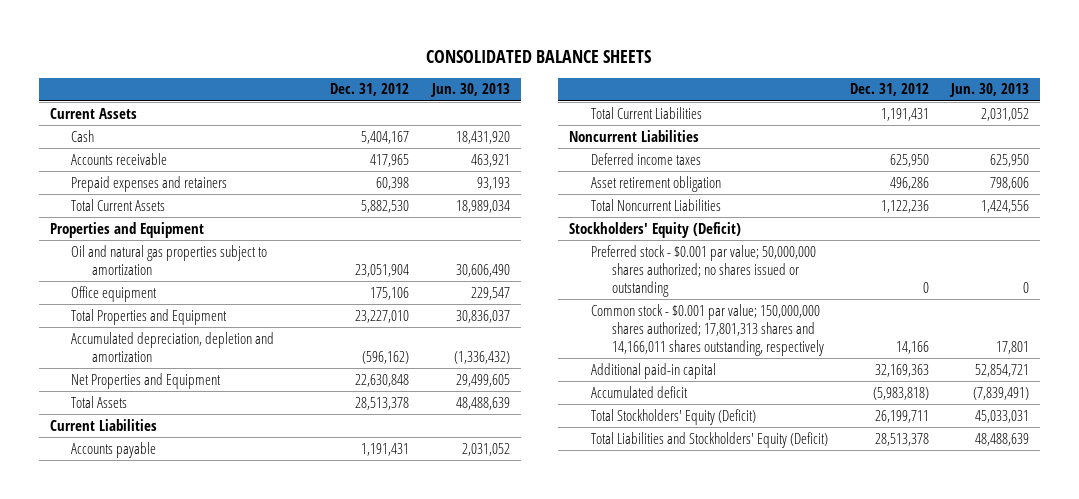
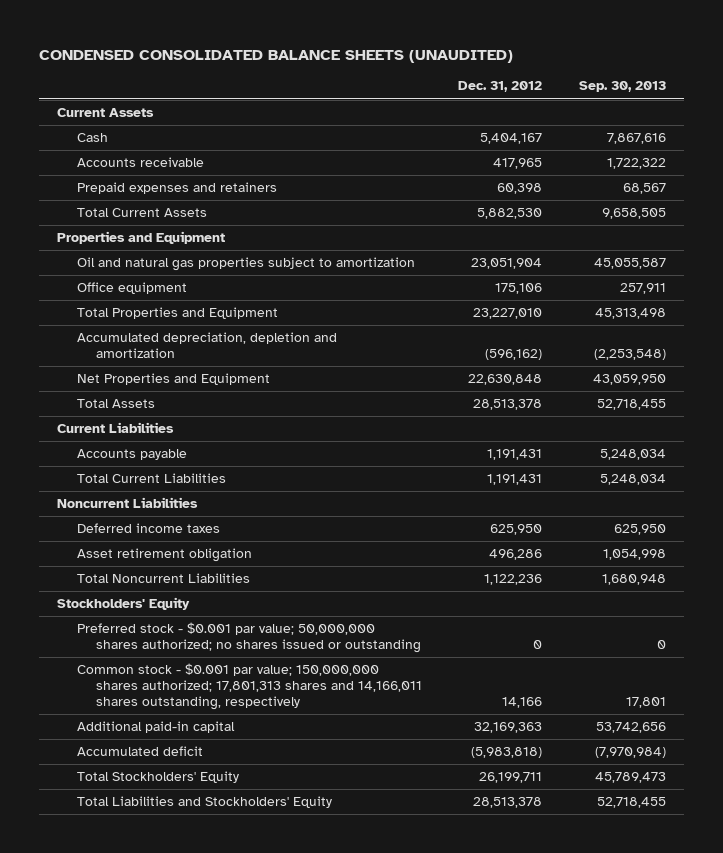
[426,49,652,63] CONSOLIDATED BALANCE SHEETS -> [39,49,514,63] CONDENSED CONSOLIDATED BALANCE SHEETS (UNAUDITED)
[429,83,510,98] Jun. 30, 2013 -> none
none -> [578,81,666,93] Sep. 30, 2013
[569,221,742,238] Stockholders' Equity (Deficit) -> [57,597,191,611] Stockholders' Equity
[590,408,756,425] Total Stockholders' Equity (Deficit) -> [76,771,239,784] Total Stockholders' Equity
[590,431,828,448] Total Liabilities and Stockholders' Equity (Deficit) -> [76,796,332,809] Total Liabilities and Stockholders' Equity

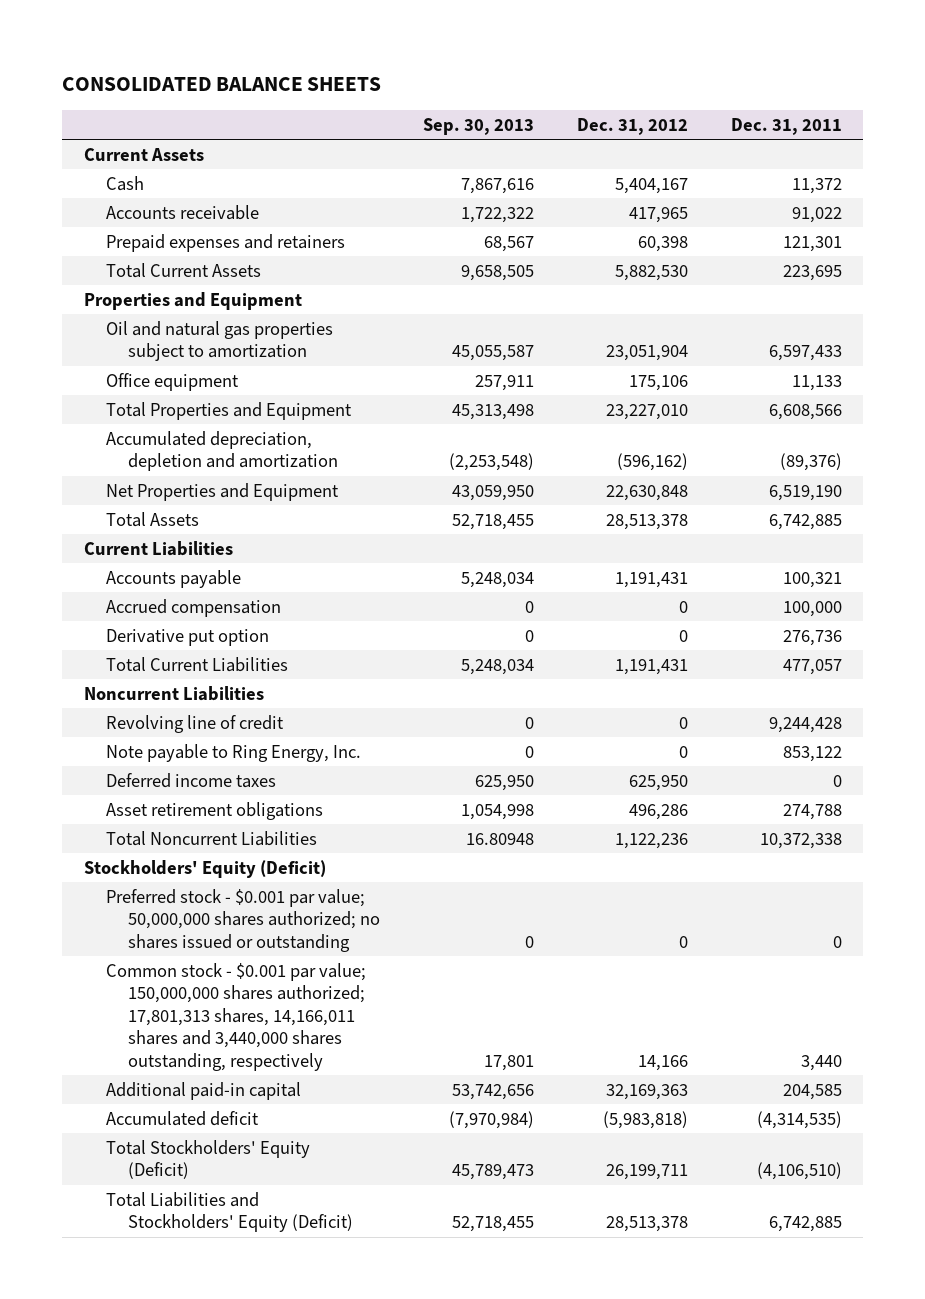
[39,49,514,63] CONDENSED CONSOLIDATED BALANCE SHEETS (UNAUDITED) -> [62,77,382,92] CONSOLIDATED BALANCE SHEETS
none -> [730,117,842,135] Dec. 31, 2011
none -> [105,598,281,617] Accrued compensation
none -> [105,628,269,646] Derivative put option
none -> [105,714,284,733] Revolving line of credit
none -> [105,743,361,762] Note payable to Ring Energy, Inc.
[76,548,252,563] Asset retirement obligation -> [105,801,323,820] Asset retirement obligations
[601,574,666,586] 1,680,948 -> [466,832,535,845] 16.80948
[57,597,191,611] Stockholders' Equity -> [83,859,326,878] Stockholders' Equity (Deficit)
[76,663,422,710] Common stock - $0.001 par value; 150,000,000 shares authorized; 17,801,313 shares and 14,166,011 shares outstanding, respectively -> [105,962,366,1072] Common stock - $0.001 par value; 150,000,000 shares authorized; 17,801,313 shares, 14,166,011 shares and 3,440,000 shares outstanding, respectively
[76,771,239,784] Total Stockholders' Equity -> [105,1139,310,1180] Total Stockholders' Equity (Deficit)
[76,796,332,809] Total Liabilities and Stockholders' Equity -> [105,1191,354,1233] Total Liabilities and Stockholders' Equity (Deficit)

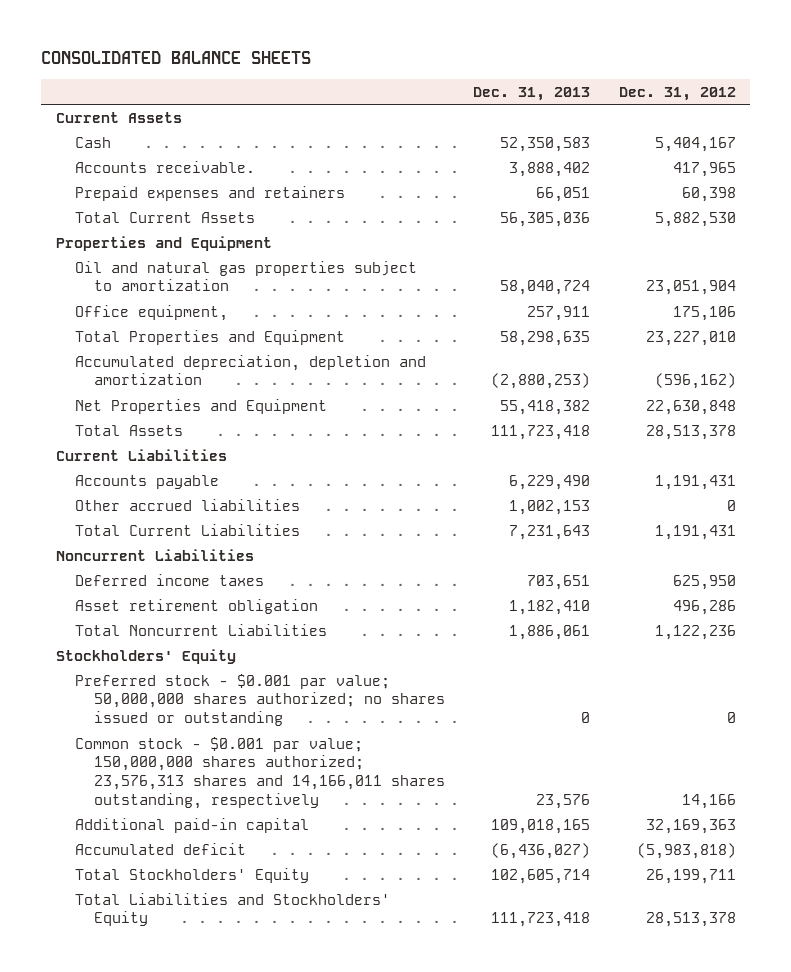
[423,117,535,135] Sep. 30, 2013 -> none
[730,117,842,135] Dec. 31, 2011 -> none
none -> [473,86,591,101] Dec. 31, 2013
[105,204,259,220] Accounts receivable -> [74,160,255,173] Accounts receivable.
[105,372,239,391] Office equipment -> [74,304,228,321] Office equipment,
[105,598,281,617] Accrued compensation -> none
[105,628,269,646] Derivative put option -> none
none -> [74,498,300,511] Other accrued liabilities
[105,714,284,733] Revolving line of credit -> none
[105,743,361,762] Note payable to Ring Energy, Inc. -> none
[105,801,323,820] Asset retirement obligations -> [74,598,318,614] Asset retirement obligation
[83,859,326,878] Stockholders' Equity (Deficit) -> [55,648,236,664] Stockholders' Equity
[105,962,366,1072] Common stock - $0.001 par value; 150,000,000 shares authorized; 17,801,313 shares, 14,166,011 shares and 3,440,000 shares outstanding, respectively -> [74,736,445,809] Common stock - $0.001 par value; 150,000,000 shares authorized; 23,576,313 shares and 14,166,011 shares outstanding, respectively
[105,1139,310,1180] Total Stockholders' Equity (Deficit) -> [74,867,309,883] Total Stockholders' Equity
[105,1191,354,1233] Total Liabilities and Stockholders' Equity (Deficit) -> [74,892,390,927] Total Liabilities and Stockholders' Equity

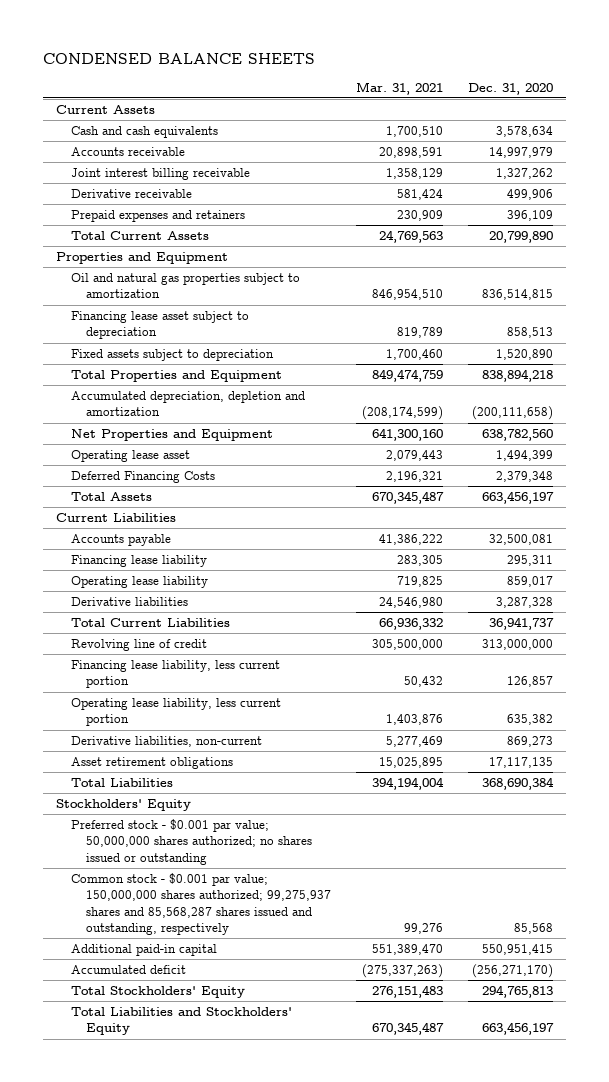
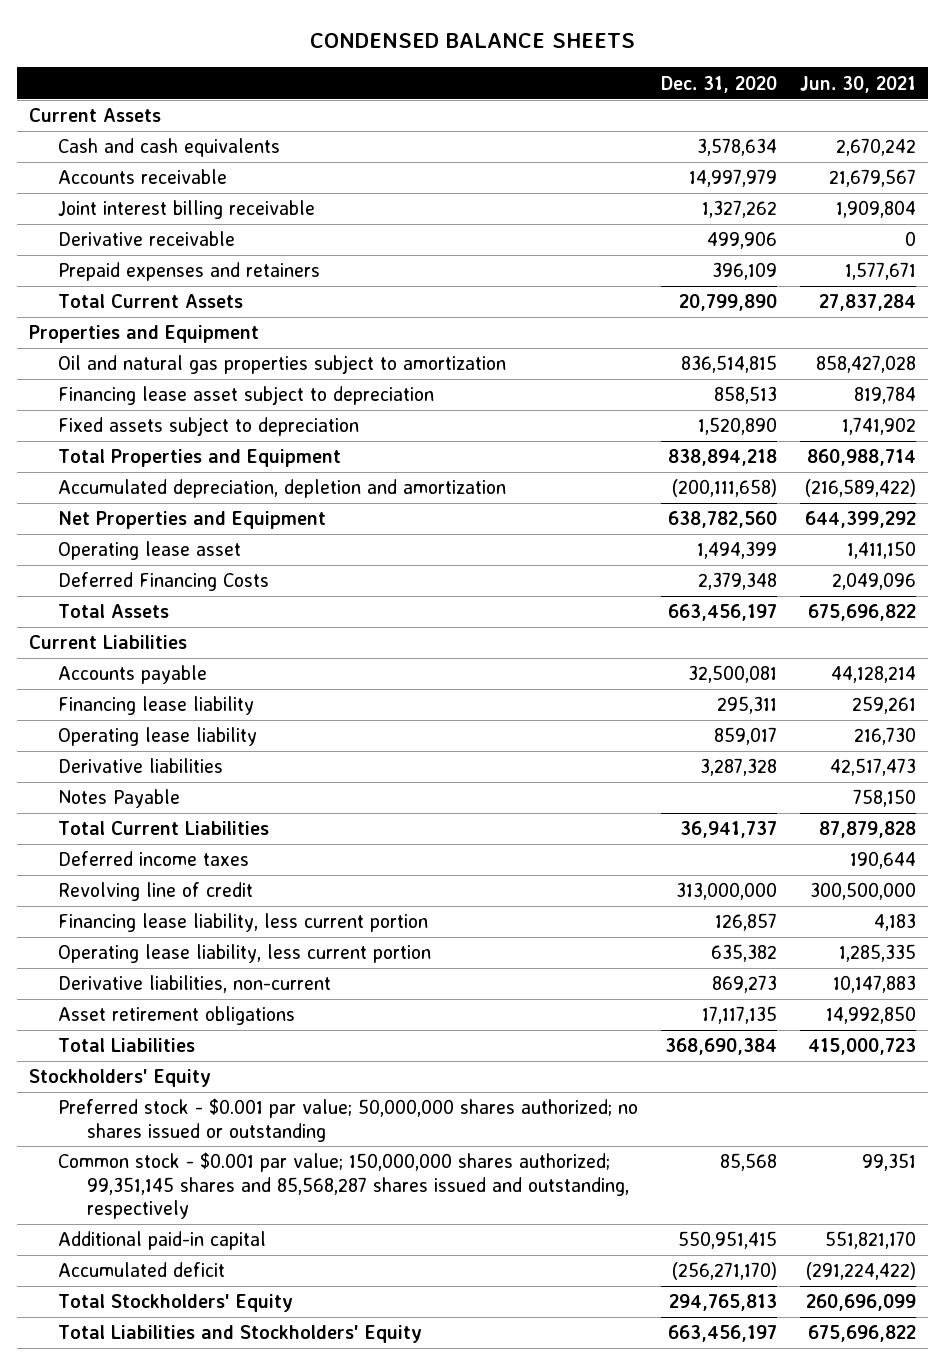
[356,81,444,95] Mar. 31, 2021 -> none
none -> [800,75,917,93] Jun. 30, 2021
none -> [57,789,180,809] Notes Payable
none -> [57,851,249,867] Deferred income taxes
[71,873,332,936] Common stock - $0.001 par value; 150,000,000 shares authorized; 99,275,937 shares and 85,568,287 shares issued and outstanding, respectively -> [57,1152,629,1219] Common stock - $0.001 par value; 150,000,000 shares authorized; 99,351,145 shares and 85,568,287 shares issued and outstanding, respectively

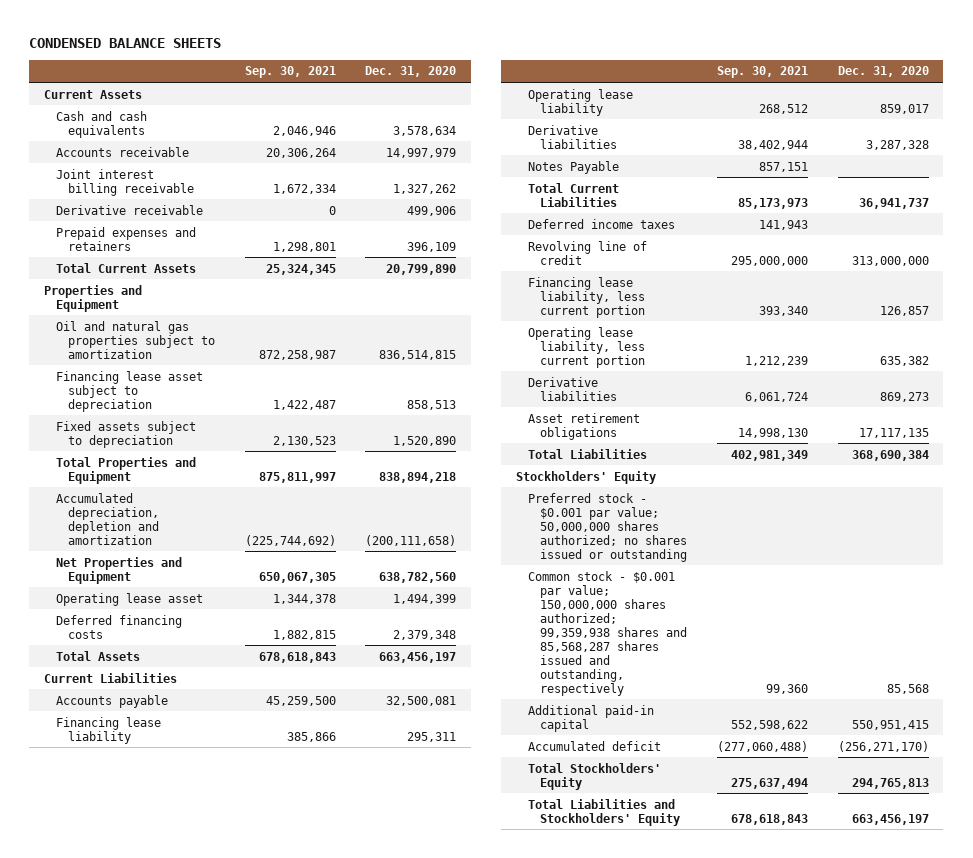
[800,75,917,93] Jun. 30, 2021 -> none
none -> [244,66,336,79] Sep. 30, 2021
[57,572,269,592] Deferred Financing Costs -> [56,614,183,639] Deferred financing costs
[57,975,331,994] Derivative liabilities, non-current -> [528,376,618,401] Derivative liabilities
[57,1152,629,1219] Common stock - $0.001 par value; 150,000,000 shares authorized; 99,351,145 shares and 85,568,287 shares issued and outstanding, respectively -> [528,570,688,696] Common stock - $0.001 par value; 150,000,000 shares authorized; 99,359,938 shares and 85,568,287 shares issued and outstanding, respectively

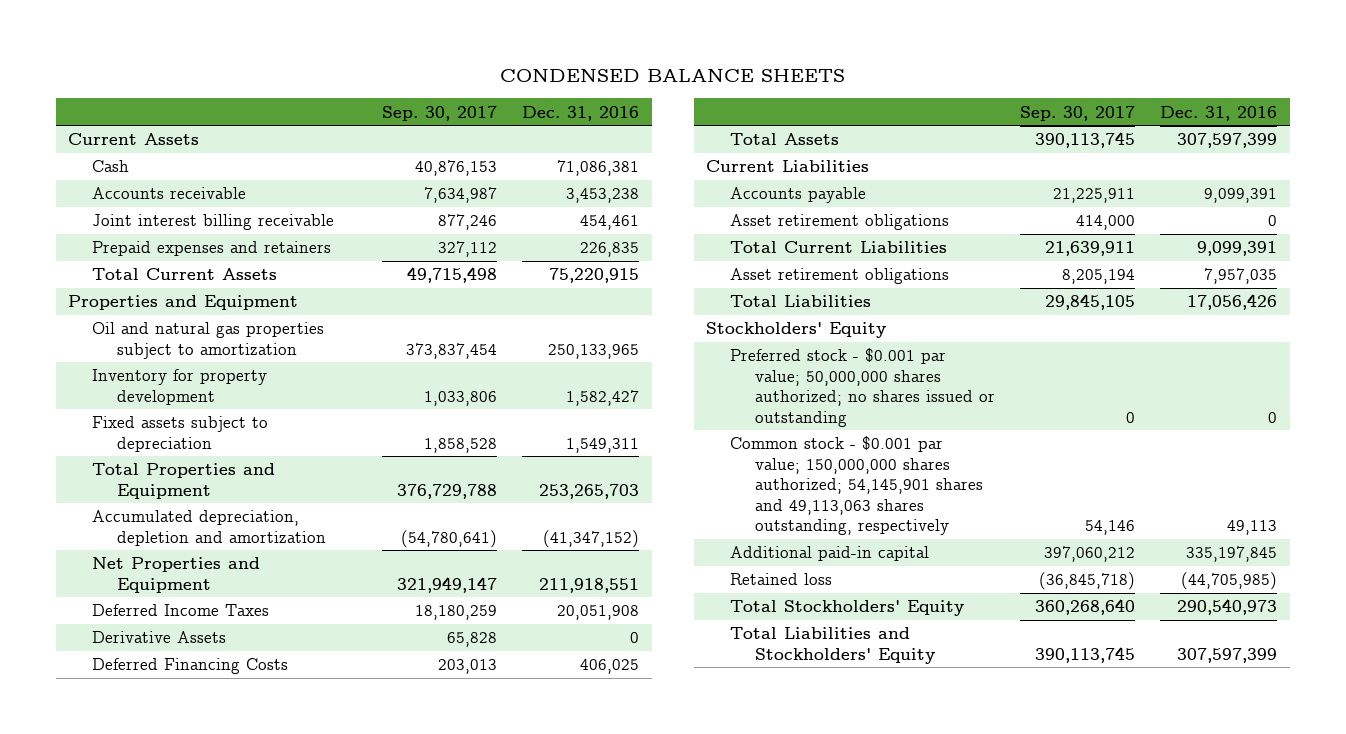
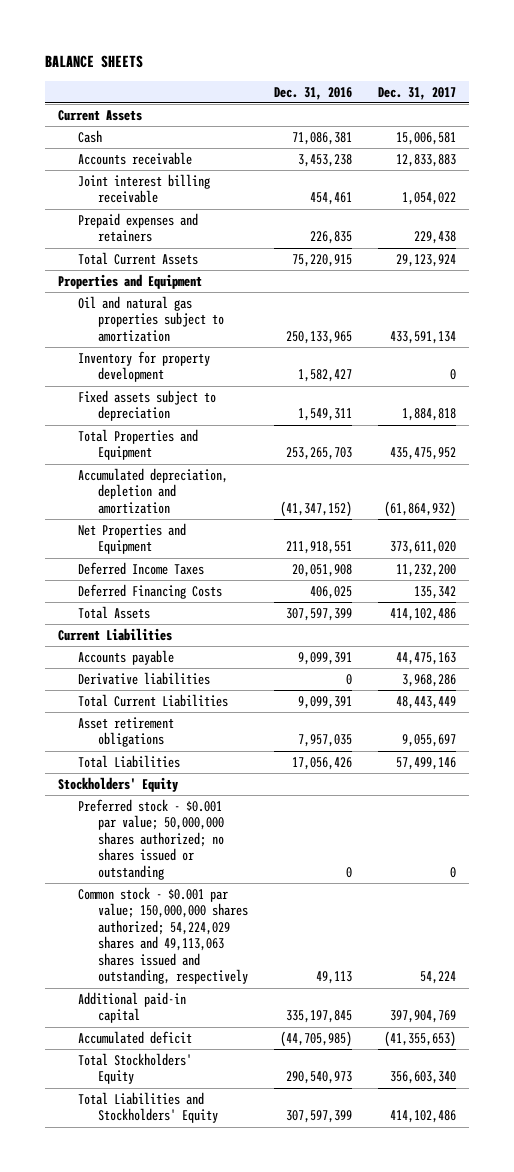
[499,68,845,82] CONDENSED BALANCE SHEETS -> [44,54,143,68] BALANCE SHEETS
[381,105,497,121] Sep. 30, 2017 -> none
none -> [377,86,456,100] Dec. 31, 2017
[92,631,227,644] Derivative Assets -> none
[730,214,950,231] Asset retirement obligations -> none
none -> [77,671,210,685] Derivative liabilities
[730,436,983,536] Common stock - $0.001 par value; 150,000,000 shares authorized; 54,145,901 shares and 49,113,063 shares outstanding, respectively -> [77,886,248,985] Common stock - $0.001 par value; 150,000,000 shares authorized; 54,224,029 shares and 49,113,063 shares issued and outstanding, respectively
[730,573,833,586] Retained loss -> [77,1030,192,1044] Accumulated deficit

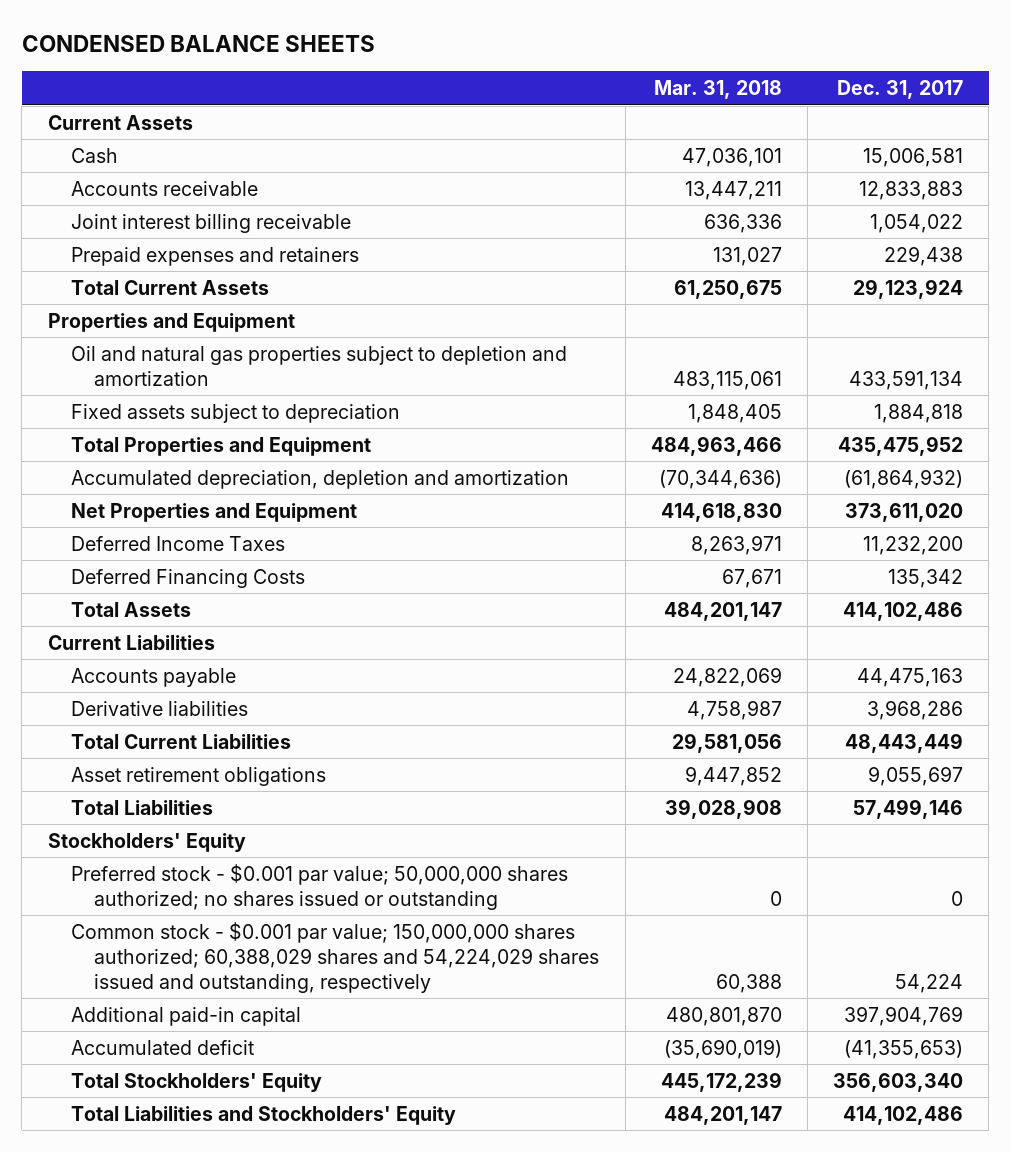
[44,54,143,68] BALANCE SHEETS -> [21,35,375,53] CONDENSED BALANCE SHEETS
[273,86,352,100] Dec. 31, 2016 -> none
none -> [653,80,782,100] Mar. 31, 2018
[77,350,210,383] Inventory for property development -> none
[77,295,224,342] Oil and natural gas properties subject to amortization -> [70,345,567,386] Oil and natural gas properties subject to depletion and amortization
[77,886,248,985] Common stock - $0.001 par value; 150,000,000 shares authorized; 54,224,029 shares and 49,113,063 shares issued and outstanding, respectively -> [70,921,600,993] Common stock - $0.001 par value; 150,000,000 shares authorized; 60,388,029 shares and 54,224,029 shares issued and outstanding, respectively

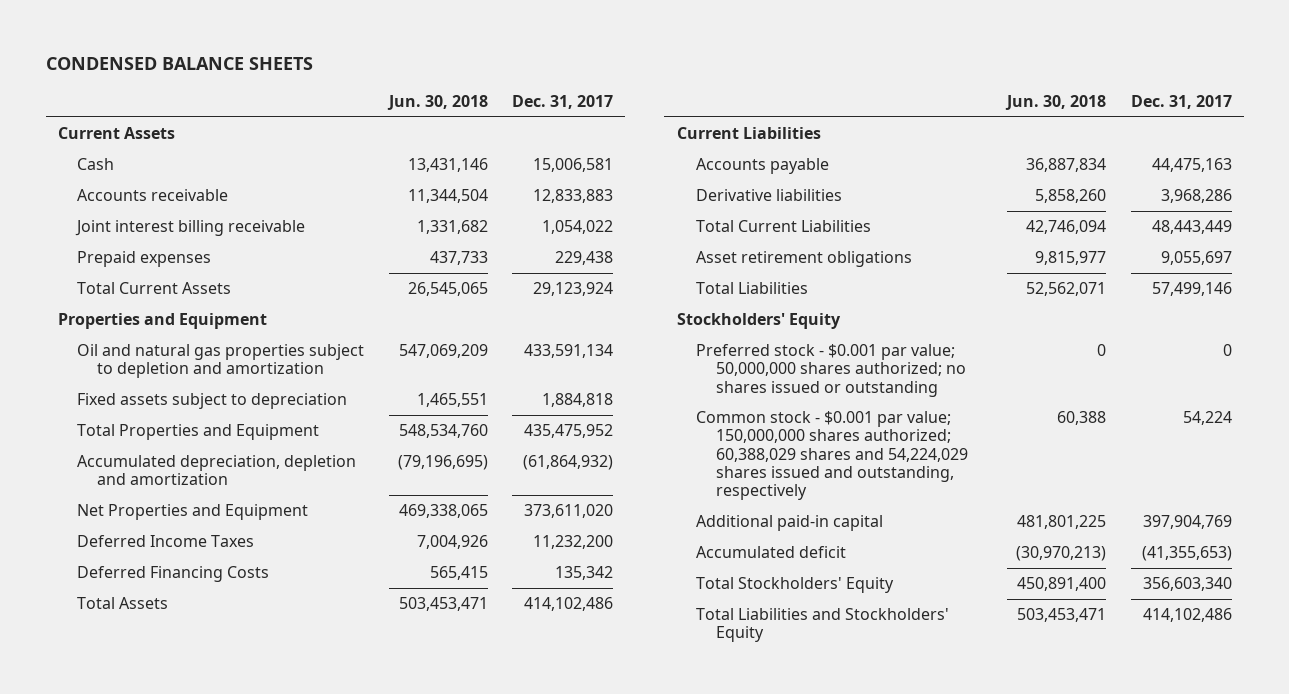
[653,80,782,100] Mar. 31, 2018 -> none
none -> [386,95,488,111] Jun. 30, 2018
[70,246,359,266] Prepaid expenses and retainers -> [77,251,212,268] Prepaid expenses

